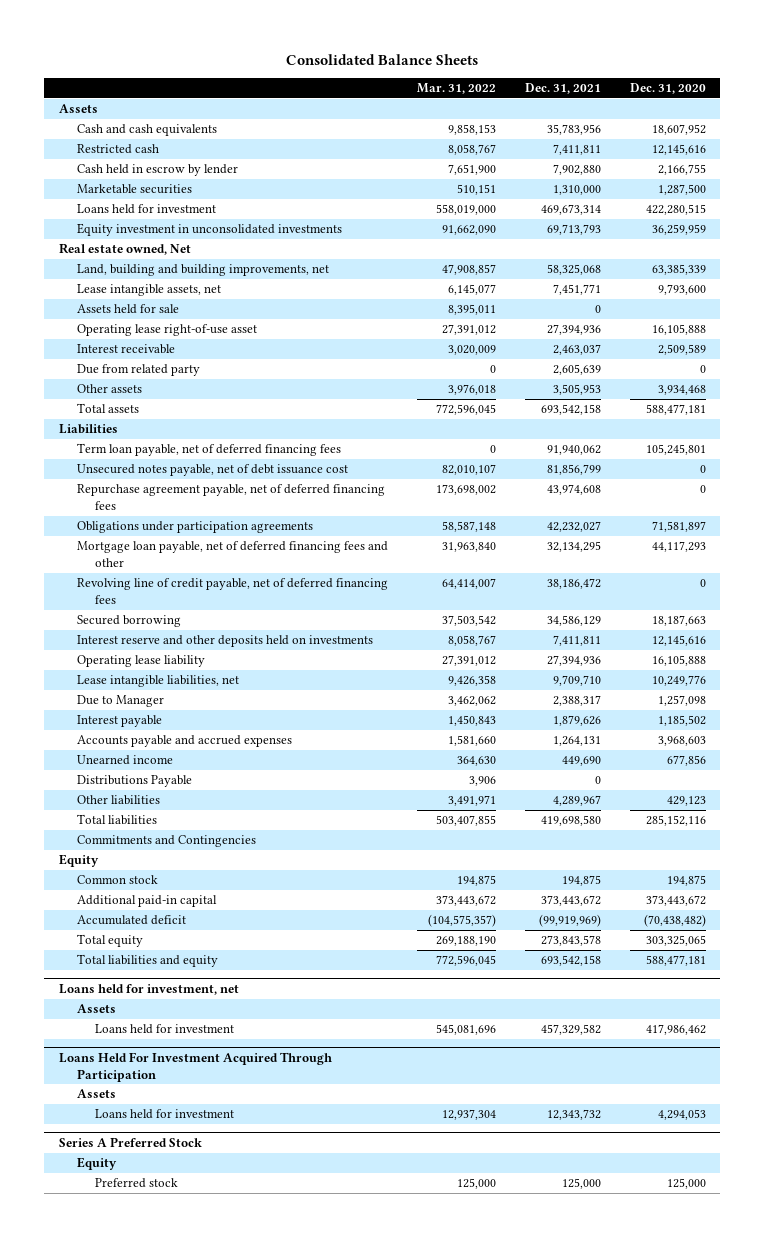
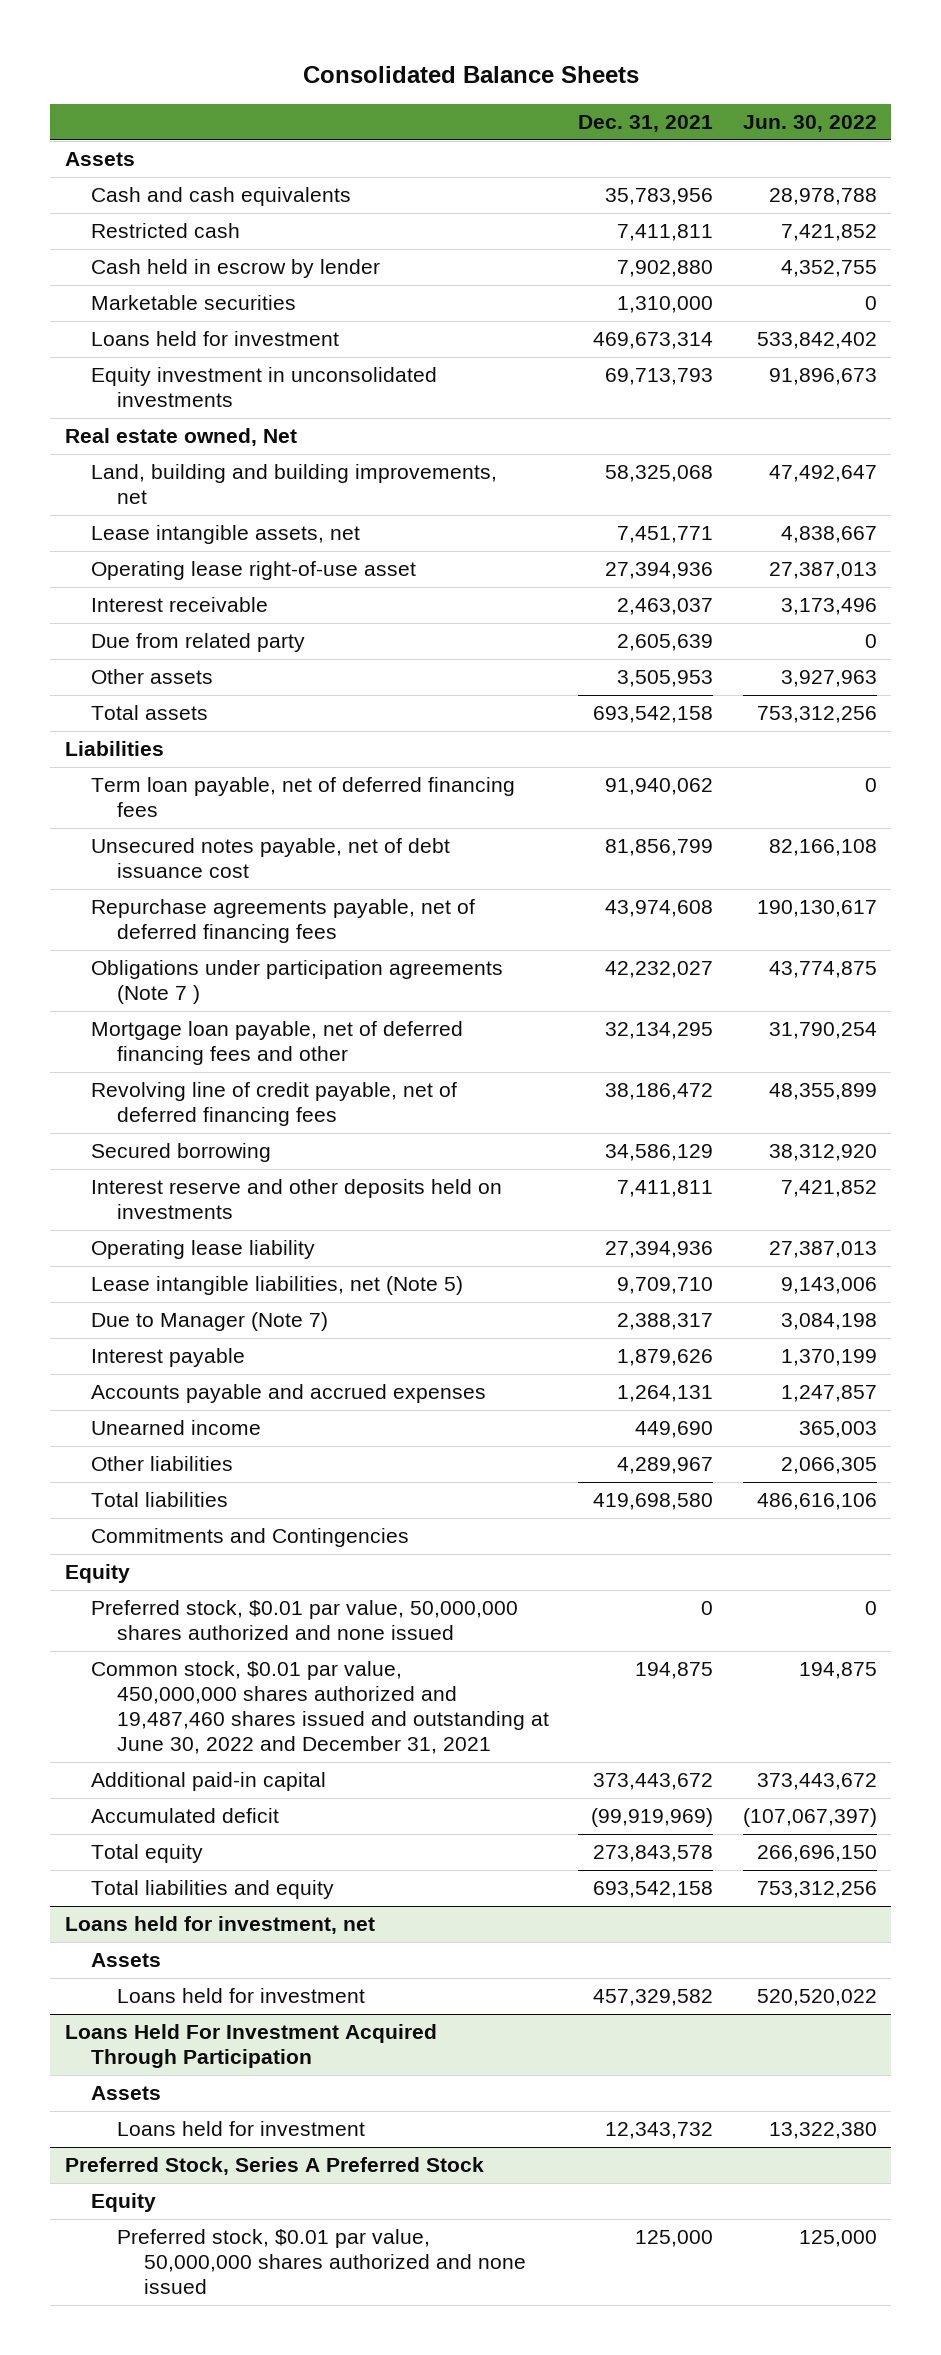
[416,82,496,94] Mar. 31, 2022 -> none
[629,82,706,94] Dec. 31, 2020 -> none
none -> [742,115,877,133] Jun. 30, 2022
[76,304,179,315] Assets held for sale -> none
[76,484,385,511] Repurchase agreement payable, net of deferred financing fees -> [90,899,475,944] Repurchase agreements payable, net of deferred financing fees
[76,521,313,534] Obligations under participation agreements -> [90,960,503,1005] Obligations under participation agreements (Note 7 )
[76,675,239,688] Lease intangible liabilities, net -> [90,1276,463,1296] Lease intangible liabilities, net (Note 5)
[76,695,164,708] Due to Manager -> [90,1312,328,1332] Due to Manager (Note 7)
[76,775,192,788] Distributions Payable -> none
none -> [90,1600,518,1641] Preferred stock, $0.01 par value, 50,000,000 shares authorized and none issued
[76,875,158,885] Common stock -> [90,1661,550,1755] Common stock, $0.01 par value, 450,000,000 shares authorized and 19,487,460 shares issued and outstanding at June 30, 2022 and December 31, 2021
[58,1136,202,1147] Series A Preferred Stock -> [64,2157,484,2176] Preferred Stock, Series A Preferred Stock
[94,1178,178,1189] Preferred stock -> [117,2229,526,2295] Preferred stock, $0.01 par value, 50,000,000 shares authorized and none issued

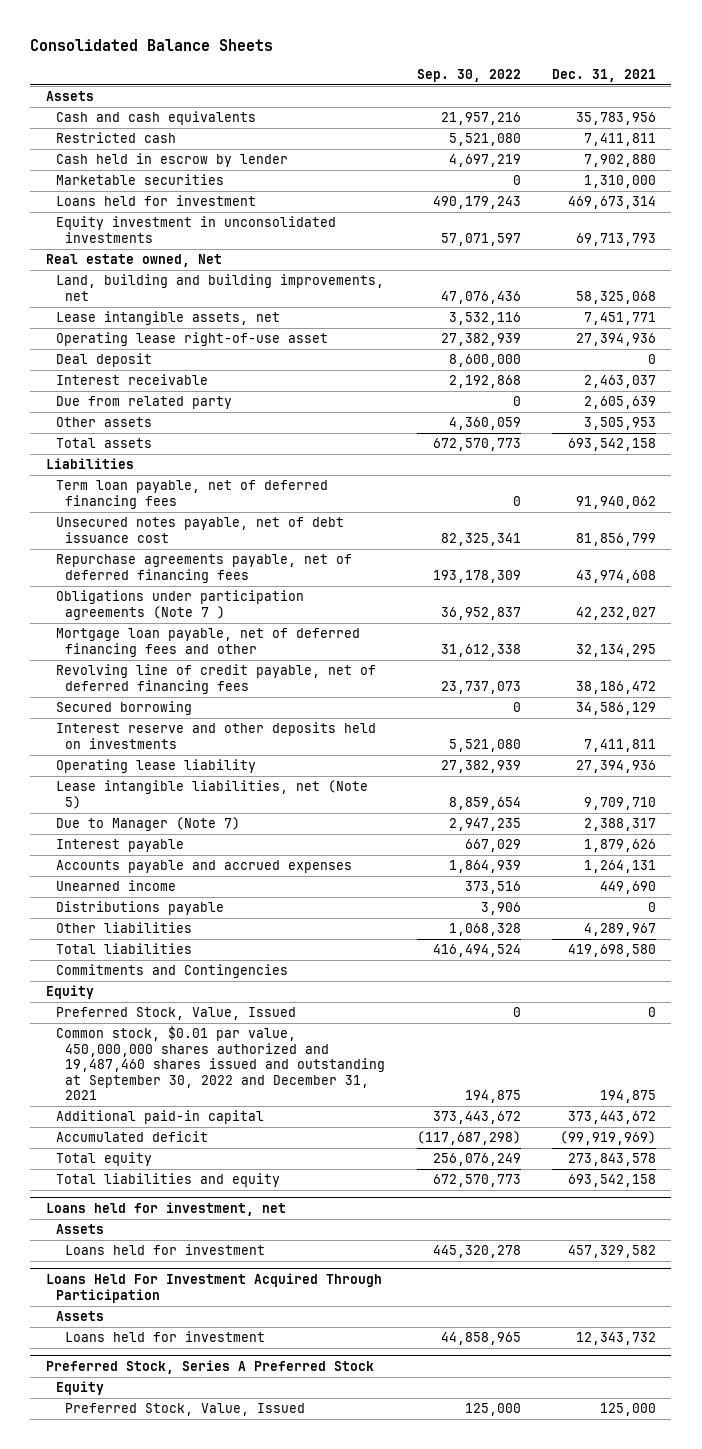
[742,115,877,133] Jun. 30, 2022 -> none
none -> [416,68,521,82] Sep. 30, 2022
none -> [55,353,152,368] Deal deposit
none -> [55,901,224,916] Distributions payable
[90,1600,518,1641] Preferred stock, $0.01 par value, 50,000,000 shares authorized and none issued -> [55,1007,296,1021] Preferred Stock, Value, Issued
[90,1661,550,1755] Common stock, $0.01 par value, 450,000,000 shares authorized and 19,487,460 shares issued and outstanding at June 30, 2022 and December 31, 2021 -> [55,1025,386,1101] Common stock, $0.01 par value, 450,000,000 shares authorized and 19,487,460 shares issued and outstanding at September 30, 2022 and December 31, 2021
[117,2229,526,2295] Preferred stock, $0.01 par value, 50,000,000 shares authorized and none issued -> [65,1403,306,1417] Preferred Stock, Value, Issued

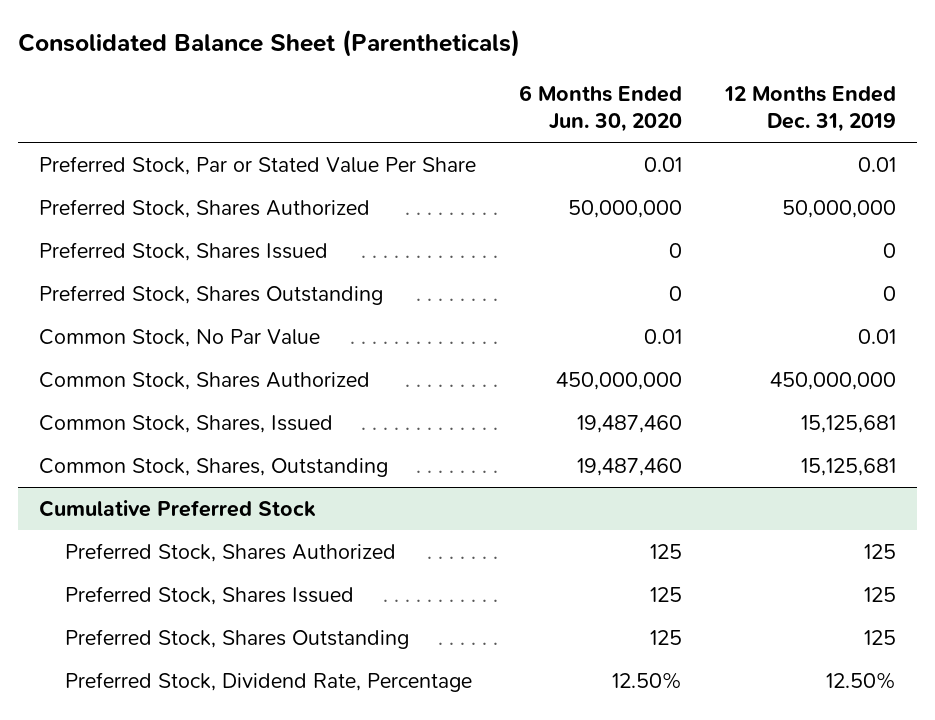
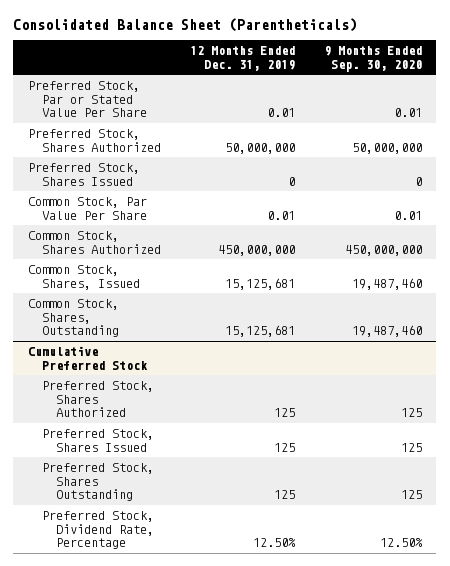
[519,84,683,133] 6 Months Ended Jun. 30, 2020 -> none
none -> [323,46,422,72] 9 Months Ended Sep. 30, 2020
[39,284,384,305] Preferred Stock, Shares Outstanding -> none
[39,328,321,347] Common Stock, No Par Value -> [27,197,147,220] Common Stock, Par Value Per Share

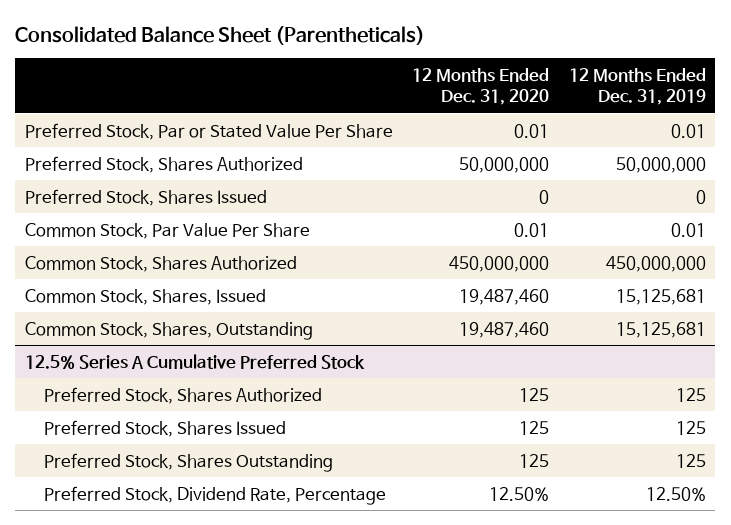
[323,46,422,72] 9 Months Ended Sep. 30, 2020 -> none
none -> [412,68,550,106] 12 Months Ended Dec. 31, 2020
[27,346,148,370] Cumulative Preferred Stock -> [25,353,366,369] 12.5% Series A Cumulative Preferred Stock

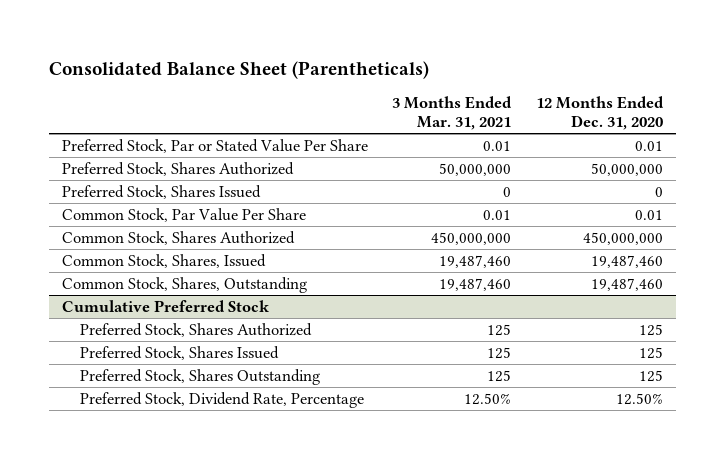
[568,68,706,106] 12 Months Ended Dec. 31, 2019 -> none
none -> [392,96,513,131] 3 Months Ended Mar. 31, 2021
[25,353,366,369] 12.5% Series A Cumulative Preferred Stock -> [61,299,269,312] Cumulative Preferred Stock

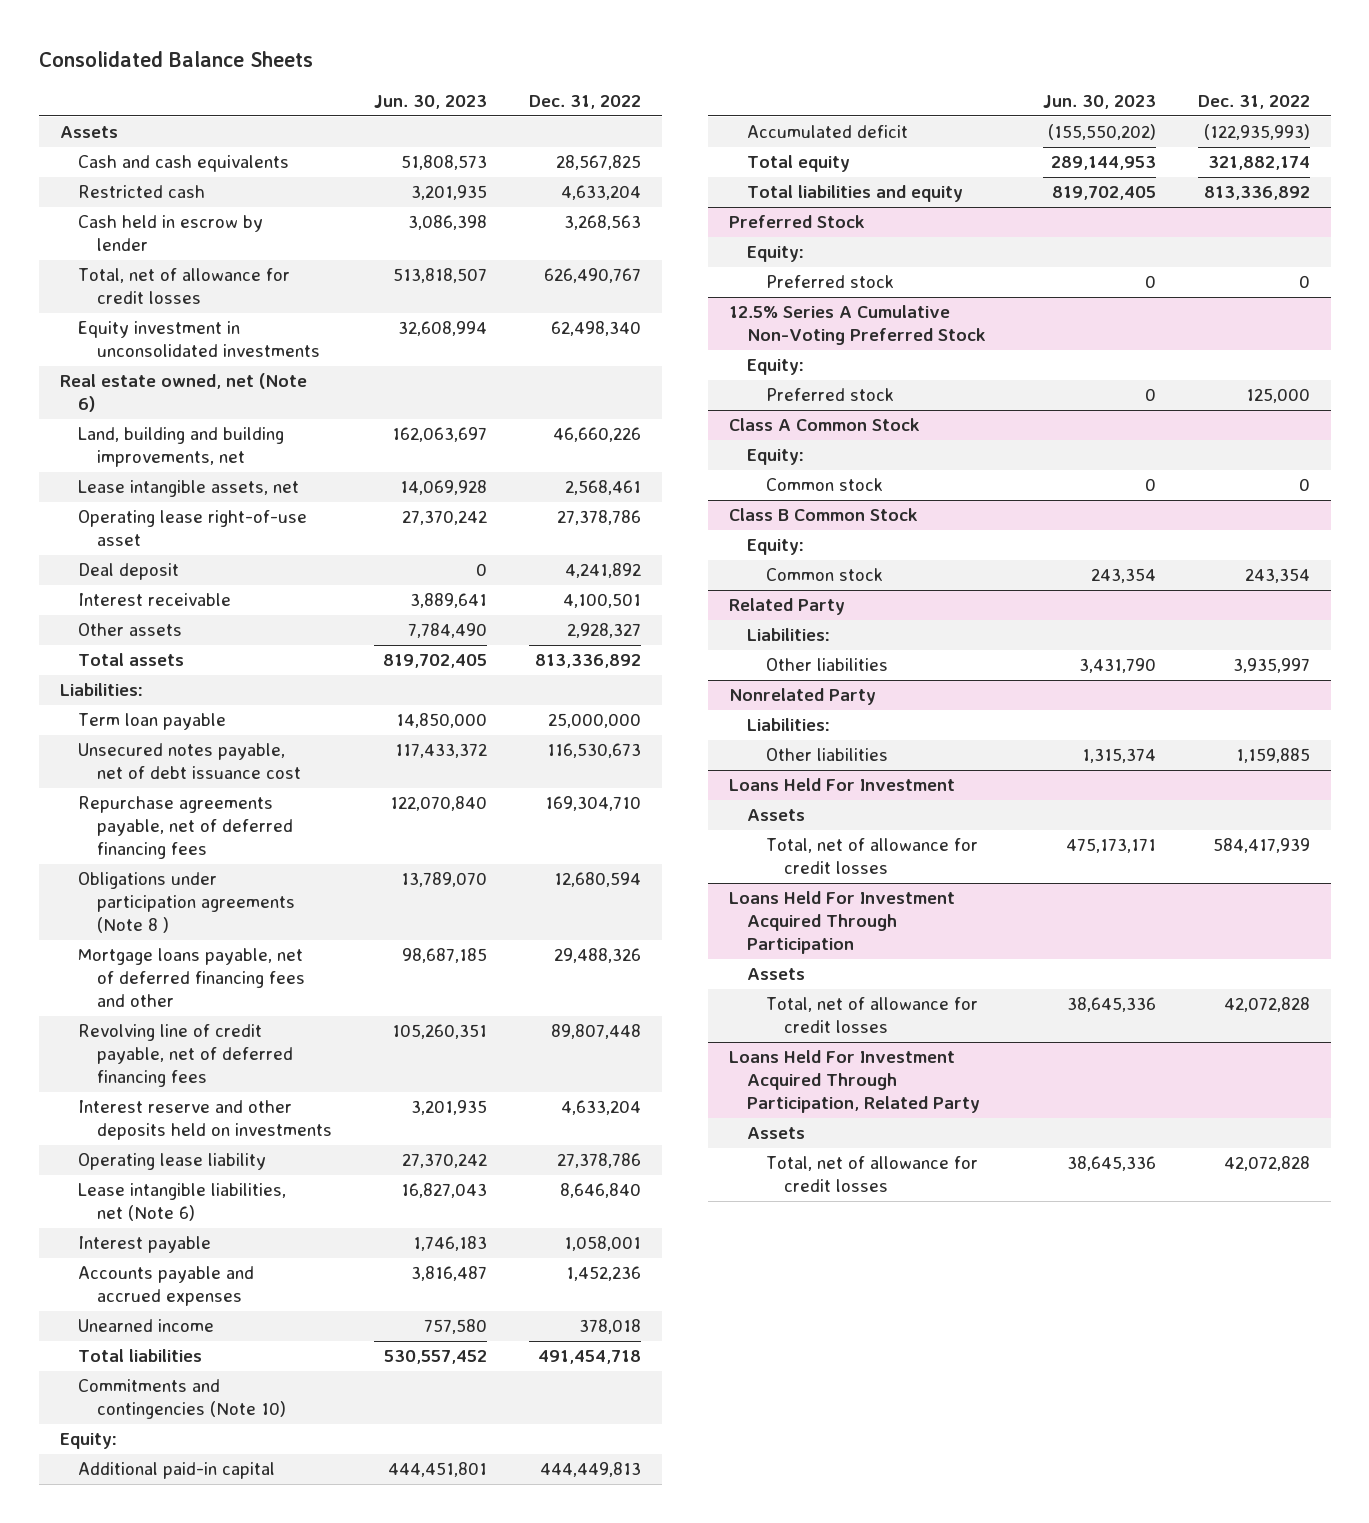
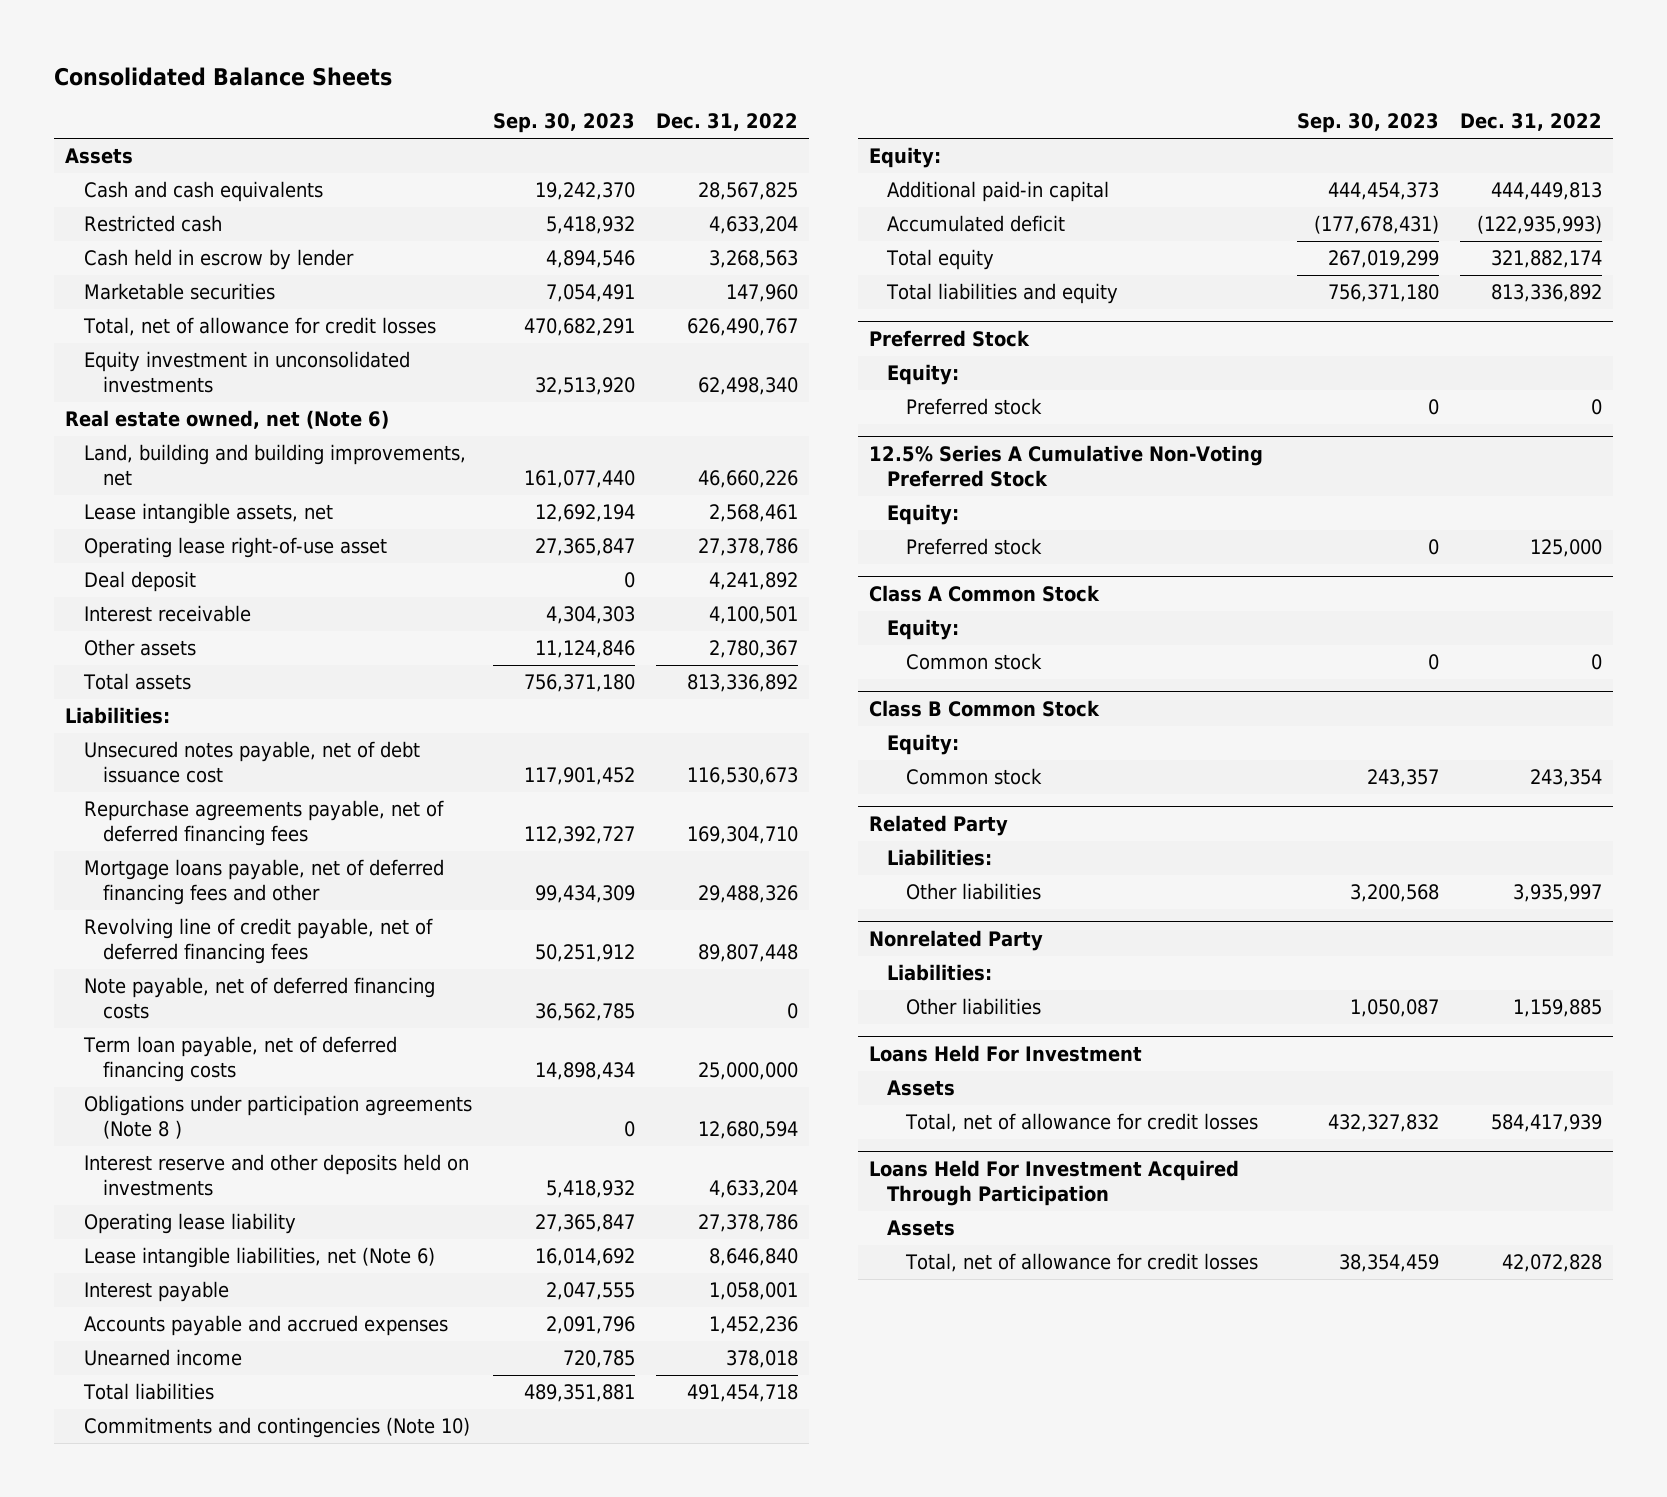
[373,94,487,109] Jun. 30, 2023 -> none
none -> [492,113,635,134] Sep. 30, 2023
none -> [83,283,275,301] Marketable securities
[566,623,641,639] 2,928,327 -> [709,640,799,659] 2,780,367
[78,713,227,731] Term loan payable -> none
none -> [83,977,435,1020] Note payable, net of deferred financing costs
none -> [82,1036,397,1083] Term loan payable, net of deferred financing costs
[78,872,295,933] Obligations under participation agreements (Note 8 ) -> [83,1095,472,1140] Obligations under participation agreements (Note 8 )
[728,1050,981,1113] Loans Held For Investment Acquired Through Participation, Related Party -> none
[747,1127,806,1140] Assets -> none
[765,1156,978,1193] Total, net of allowance for credit losses -> none

